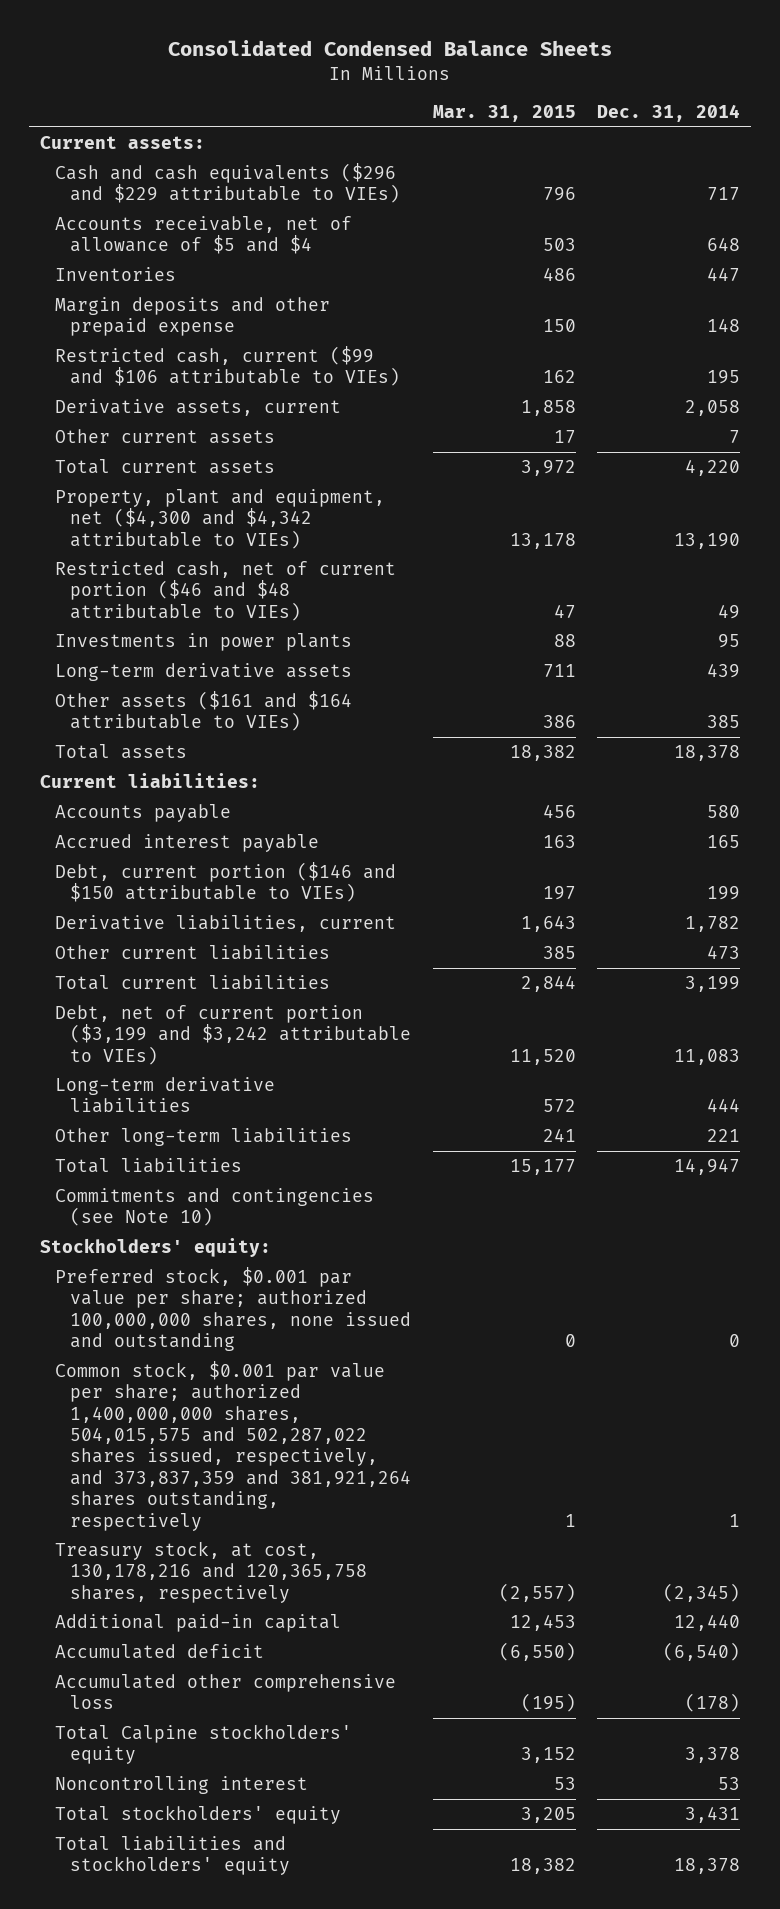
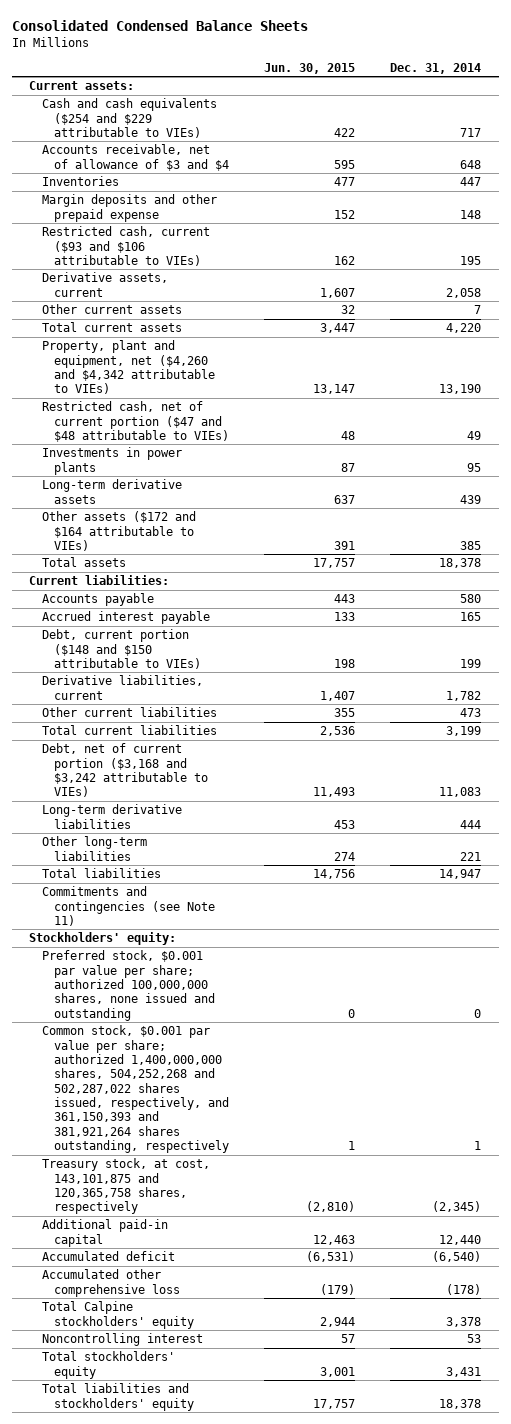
[432,105,576,123] Mar. 31, 2015 -> none
none -> [264,62,356,74] Jun. 30, 2015
[54,162,401,204] Cash and cash equivalents ($296 and $229 attributable to VIEs) -> [41,98,217,138] Cash and cash equivalents ($254 and $229 attributable to VIEs)
[54,215,352,255] Accounts receivable, net of allowance of $5 and $4 -> [41,144,230,171] Accounts receivable, net of allowance of $3 and $4
[54,345,401,387] Restricted cash, current ($99 and $106 attributable to VIEs) -> [41,226,210,266] Restricted cash, current ($93 and $106 attributable to VIEs)
[54,488,385,549] Property, plant and equipment, net ($4,300 and $4,342 attributable to VIEs) -> [41,340,216,395] Property, plant and equipment, net ($4,260 and $4,342 attributable to VIEs)
[54,560,396,621] Restricted cash, net of current portion ($46 and $48 attributable to VIEs) -> [41,401,230,442] Restricted cash, net of current portion ($47 and $48 attributable to VIEs)
[54,690,352,732] Other assets ($161 and $164 attributable to VIEs) -> [41,511,196,551] Other assets ($172 and $164 attributable to VIEs)
[54,861,396,903] Debt, current portion ($146 and $150 attributable to VIEs) -> [41,629,202,669] Debt, current portion ($148 and $150 attributable to VIEs)
[54,1004,412,1065] Debt, net of current portion ($3,199 and $3,242 attributable to VIEs) -> [41,743,209,798] Debt, net of current portion ($3,168 and $3,242 attributable to VIEs)
[54,1187,374,1227] Commitments and contingencies (see Note 10) -> [41,886,216,926] Commitments and contingencies (see Note 11)
[54,1360,412,1531] Common stock, $0.001 par value per share; authorized 1,400,000,000 shares, 504,015,575 and 502,287,022 shares issued, respectively, and 373,837,359 and 381,921,264 shares outstanding, respectively -> [41,1025,230,1154] Common stock, $0.001 par value per share; authorized 1,400,000,000 shares, 504,252,268 and 502,287,022 shares issued, respectively, and 361,150,393 and 381,921,264 shares outstanding, respectively
[54,1540,368,1603] Treasury stock, at cost, 130,178,216 and 120,365,758 shares, respectively -> [41,1158,210,1215] Treasury stock, at cost, 143,101,875 and 120,365,758 shares, respectively

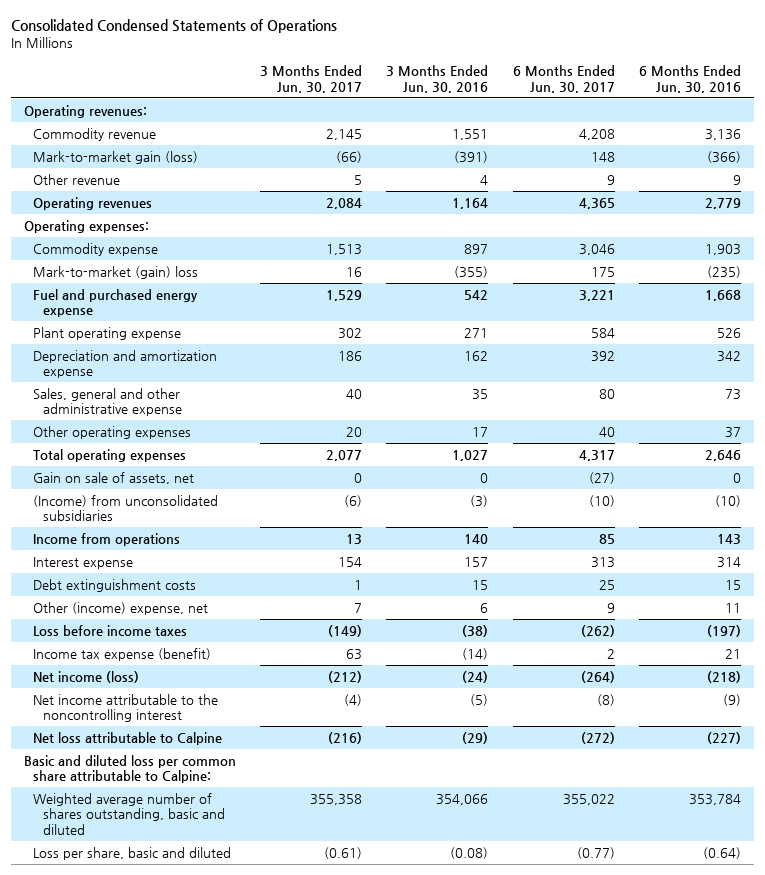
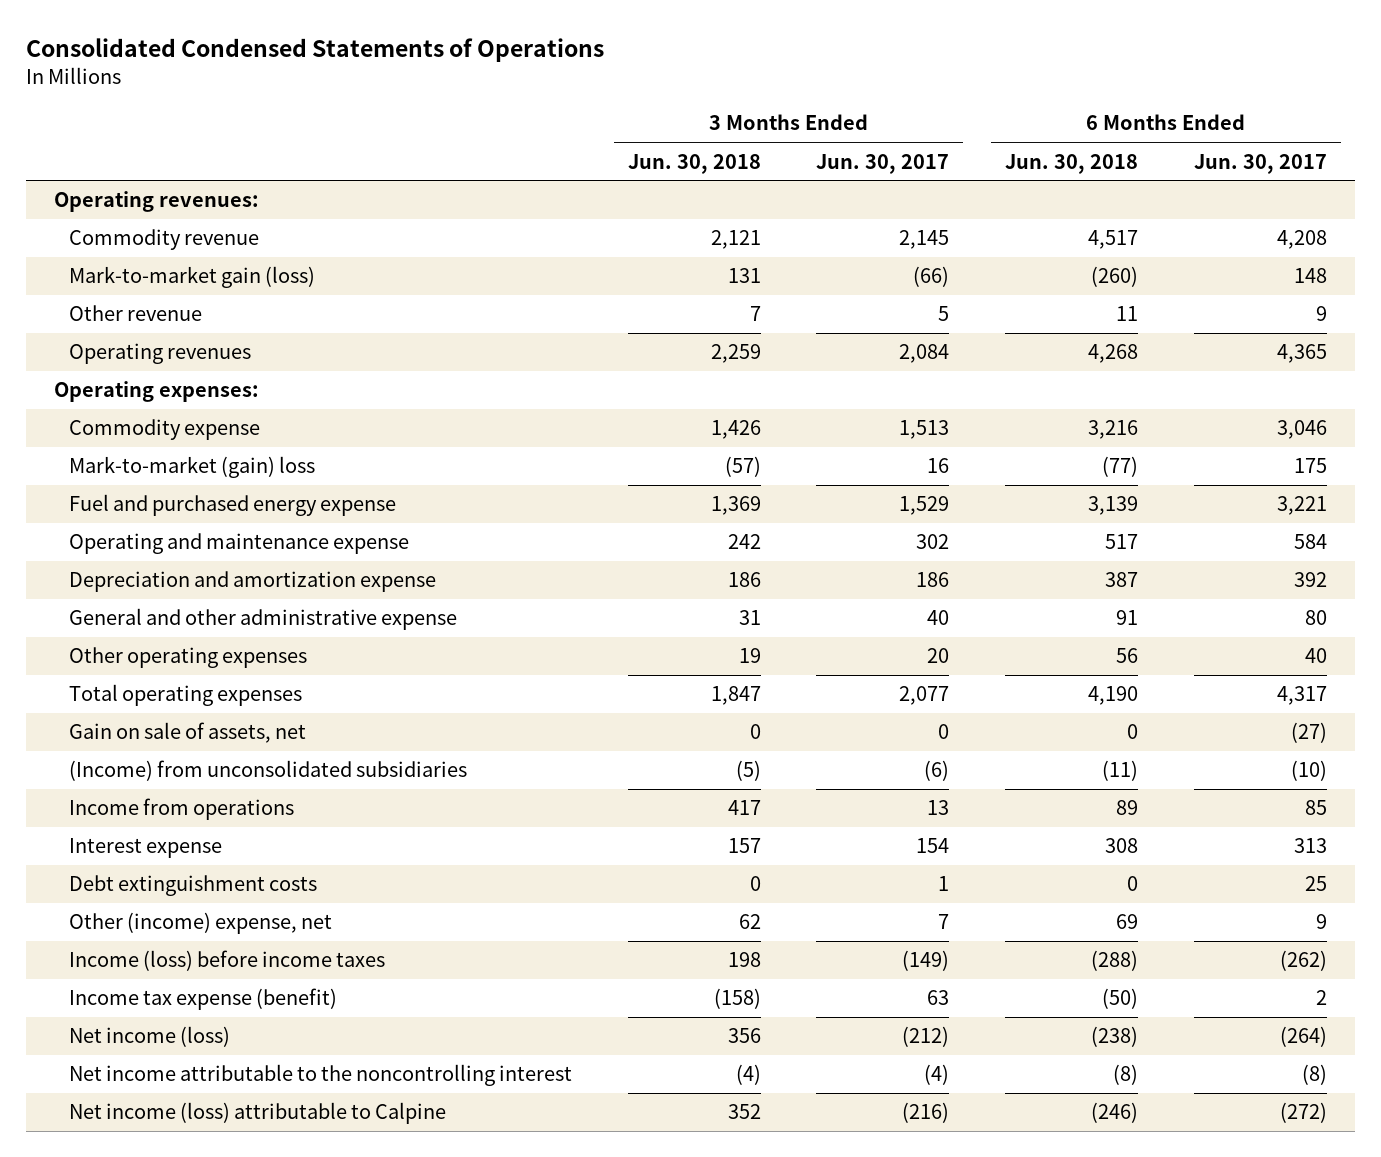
[386,65,489,93] 3 Months Ended Jun. 30, 2016 -> none
[639,65,742,93] 6 Months Ended Jun. 30, 2016 -> none
none -> [627,153,761,174] Jun. 30, 2018
none -> [1005,153,1139,174] Jun. 30, 2018
[33,326,182,340] Plant operating expense -> [69,533,410,555] Operating and maintenance expense
[33,387,183,417] Sales, general and other administrative expense -> [69,608,458,631] General and other administrative expense
[33,624,188,636] Loss before income taxes -> [69,950,386,972] Income (loss) before income taxes
[23,754,236,784] Basic and diluted loss per common share attributable to Calpine: -> none
[33,792,226,835] Weighted average number of shares outstanding, basic and diluted -> none
[33,846,232,860] Loss per share, basic and diluted -> none
[33,731,223,745] Net loss attributable to Calpine -> [69,1102,447,1125] Net income (loss) attributable to Calpine

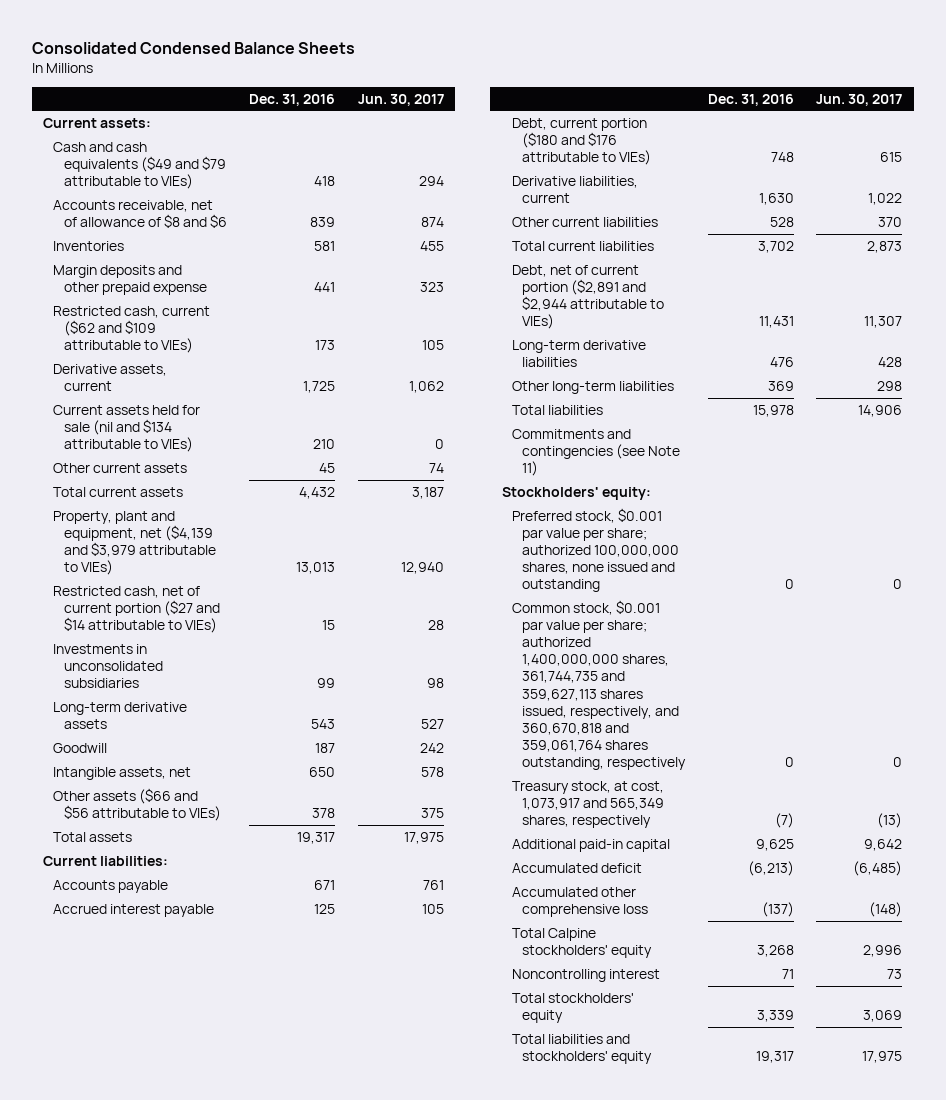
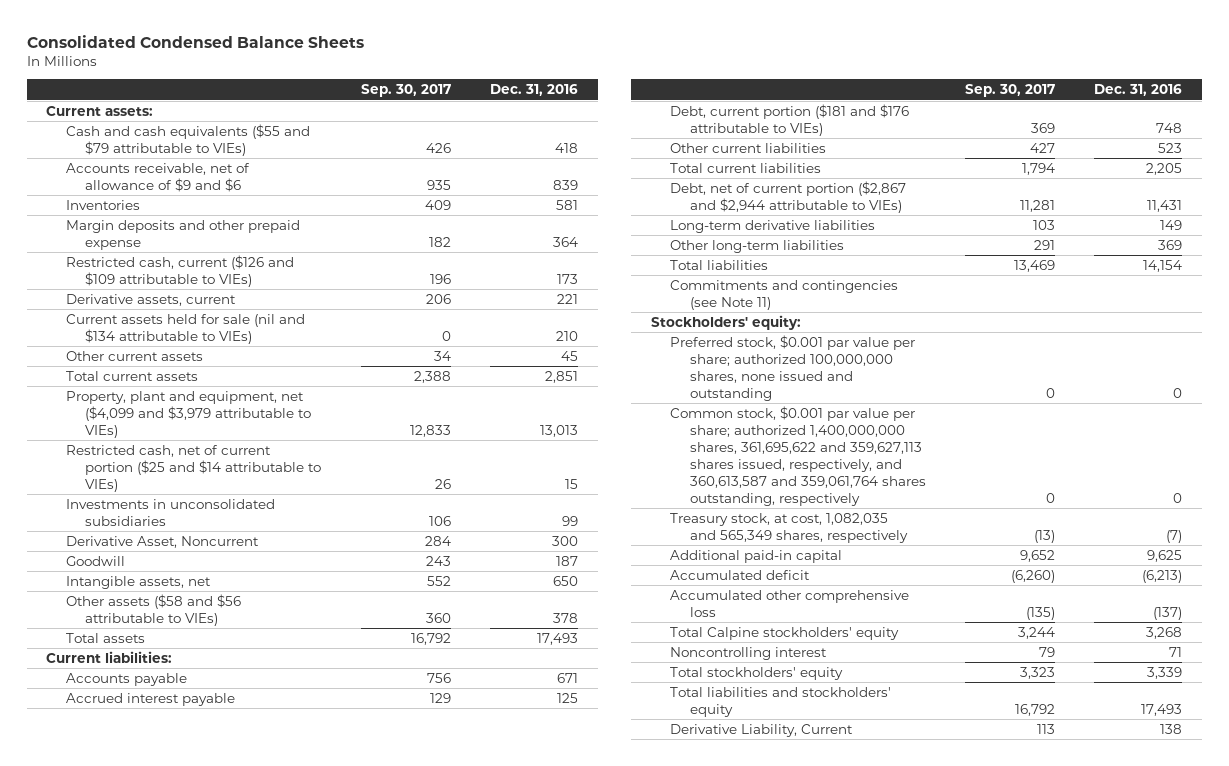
[357,93,444,106] Jun. 30, 2017 -> none
none -> [360,84,451,98] Sep. 30, 2017
[53,141,226,190] Cash and cash equivalents ($49 and $79 attributable to VIEs) -> [65,123,310,156] Cash and cash equivalents ($55 and $79 attributable to VIEs)
[53,199,227,229] Accounts receivable, net of allowance of $8 and $6 -> [65,162,250,192] Accounts receivable, net of allowance of $9 and $6
[314,282,336,293] 441 -> [552,236,578,247] 364
[53,305,211,354] Restricted cash, current ($62 and $109 attributable to VIEs) -> [65,254,294,287] Restricted cash, current ($126 and $109 attributable to VIEs)
[303,381,336,394] 1,725 -> [556,293,578,304] 221
[299,486,336,499] 4,432 -> [544,370,578,383] 2,851
[53,510,216,576] Property, plant and equipment, net ($4,139 and $3,979 attributable to VIEs) -> [65,390,312,438] Property, plant and equipment, net ($4,099 and $3,979 attributable to VIEs)
[53,585,220,634] Restricted cash, net of current portion ($27 and $14 attributable to VIEs) -> [65,444,322,492] Restricted cash, net of current portion ($25 and $14 attributable to VIEs)
[53,701,188,730] Long-term derivative assets -> none
none -> [65,535,259,548] Derivative Asset, Noncurrent
[53,787,221,822] Other assets ($66 and $56 attributable to VIEs) -> [65,593,241,626] Other assets ($58 and $56 attributable to VIEs)
[297,831,336,844] 19,317 -> [536,632,578,645] 17,493
[511,175,638,204] Derivative liabilities, current -> none
[511,117,652,166] Debt, current portion ($180 and $176 attributable to VIEs) -> [670,103,910,136] Debt, current portion ($181 and $176 attributable to VIEs)
[769,216,794,227] 528 -> [1158,142,1183,153] 523
[757,240,794,253] 3,702 -> [1146,162,1183,175] 2,205
[511,264,665,330] Debt, net of current portion ($2,891 and $2,944 attributable to VIEs) -> [670,180,907,213] Debt, net of current portion ($2,867 and $2,944 attributable to VIEs)
[769,357,794,368] 476 -> [1160,219,1183,230] 149
[752,404,794,417] 15,978 -> [1143,259,1183,272] 14,154
[511,599,687,771] Common stock, $0.001 par value per share; authorized 1,400,000,000 shares, 361,744,735 and 359,627,113 shares issued, respectively, and 360,670,818 and 359,061,764 shares outstanding, respectively -> [670,405,926,506] Common stock, $0.001 par value per share; authorized 1,400,000,000 shares, 361,695,622 and 359,627,113 shares issued, respectively, and 360,613,587 and 359,061,764 shares outstanding, respectively
[511,780,665,829] Treasury stock, at cost, 1,073,917 and 565,349 shares, respectively -> [670,512,908,543] Treasury stock, at cost, 1,082,035 and 565,349 shares, respectively
[755,1051,794,1064] 19,317 -> [1141,703,1183,716] 17,493
none -> [670,723,854,737] Derivative Liability, Current

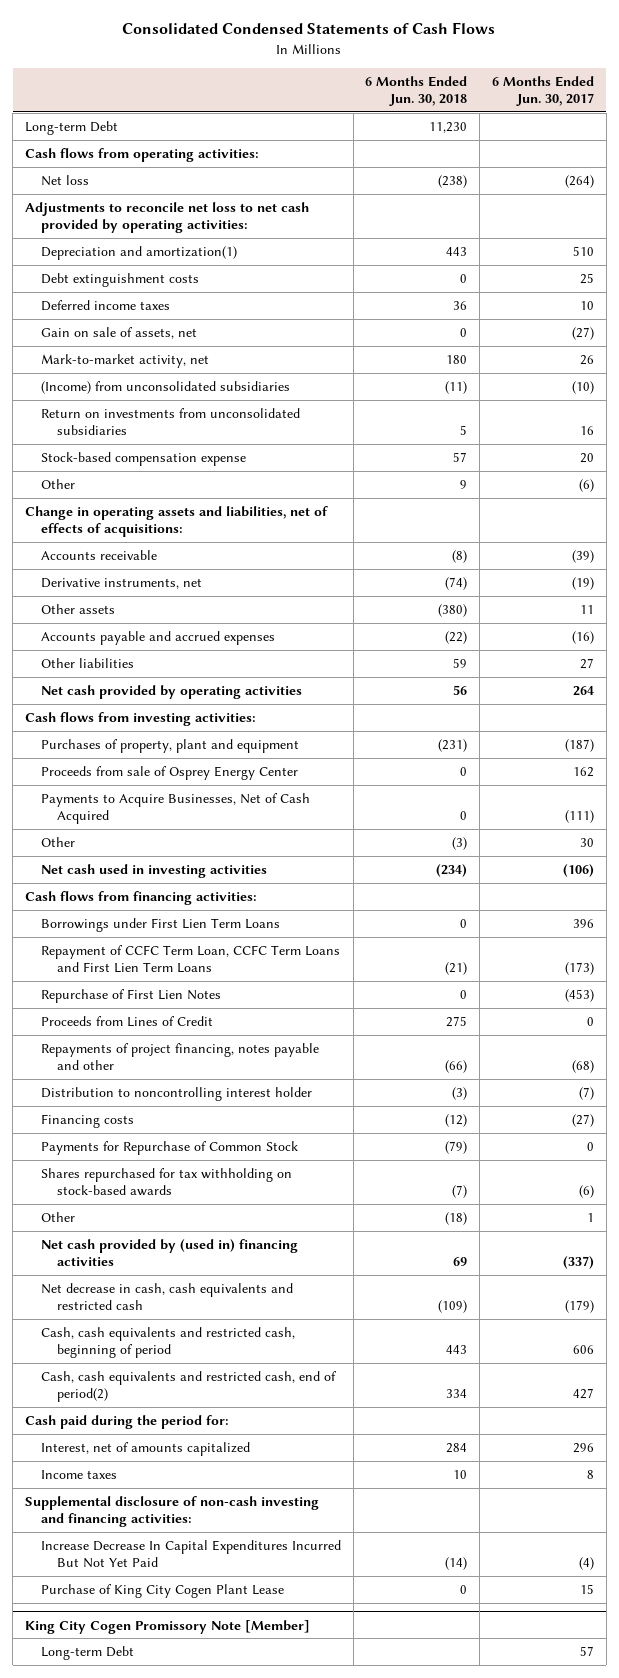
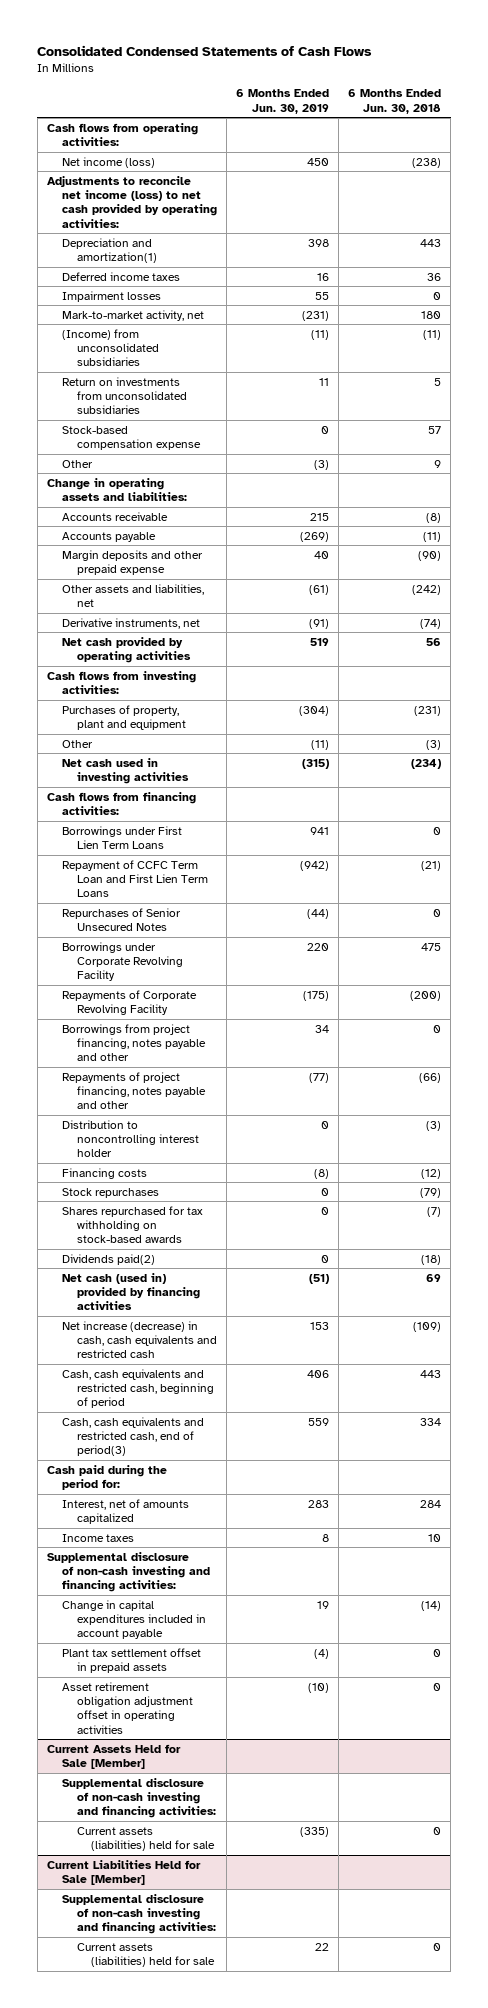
[491,75,594,107] 6 Months Ended Jun. 30, 2017 -> none
none -> [236,89,330,114] 6 Months Ended Jun. 30, 2019
[24,120,118,135] Long-term Debt -> none
[41,174,90,186] Net loss -> [61,156,155,168] Net income (loss)
[24,201,309,234] Adjustments to reconcile net loss to net cash provided by operating activities: -> [46,175,217,228] Adjustments to reconcile net income (loss) to net cash provided by operating activities:
[41,272,200,287] Debt extinguishment costs -> none
[41,326,198,339] Gain on sale of assets, net -> none
none -> [61,290,161,302] Impairment losses
[24,505,328,538] Change in operating assets and liabilities, net of effects of acquisitions: -> [46,477,187,502] Change in operating assets and liabilities:
none -> [61,531,156,542] Accounts payable
none -> [61,549,203,576] Margin deposits and other prepaid expense
none -> [61,583,204,608] Other assets and liabilities, net
[41,603,116,614] Other assets -> none
[41,630,276,645] Accounts payable and accrued expenses -> none
[41,657,135,668] Other liabilities -> none
[41,765,299,780] Proceeds from sale of Osprey Energy Center -> none
[41,792,311,825] Payments to Acquire Businesses, Net of Cash Acquired -> none
[41,988,222,1003] Repurchase of First Lien Notes -> none
[41,1015,214,1027] Proceeds from Lines of Credit -> none
[41,944,341,974] Repayment of CCFC Term Loan, CCFC Term Loans and First Lien Term Loans -> [61,859,208,898] Repayment of CCFC Term Loan and First Lien Term Loans
none -> [61,907,181,932] Repurchases of Senior Unsecured Notes
none -> [61,941,183,982] Borrowings under Corporate Revolving Facility
none -> [61,989,197,1016] Repayments of Corporate Revolving Facility
none -> [61,1023,206,1062] Borrowings from project financing, notes payable and other
[41,1140,299,1155] Payments for Repurchase of Common Stock -> [61,1187,159,1198] Stock repurchases
[41,1211,76,1222] Other -> none
none -> [61,1253,155,1265] Dividends paid(2)
[41,1238,299,1267] Net cash provided by (used in) financing activities -> [61,1272,200,1311] Net cash (used in) provided by financing activities
[41,1282,294,1311] Net decrease in cash, cash equivalents and restricted cash -> [61,1320,217,1359] Net increase (decrease) in cash, cash equivalents and restricted cash
[41,1370,338,1403] Cash, cash equivalents and restricted cash, end of period(2) -> [61,1416,204,1457] Cash, cash equivalents and restricted cash, end of period(3)
[41,1539,342,1569] Increase Decrease In Capital Expenditures Incurred But Not Yet Paid -> none
[41,1583,285,1598] Purchase of King City Cogen Plant Lease -> none
[24,1619,310,1634] King City Cogen Promissory Note [Member] -> none
[41,1645,135,1660] Long-term Debt -> none
none -> [61,1599,206,1640] Change in capital expenditures included in account payable
none -> [61,1647,201,1674] Plant tax settlement offset in prepaid assets
none -> [61,1681,193,1734] Asset retirement obligation adjustment offset in operating activities
none -> [46,1743,181,1770] Current Assets Held for Sale [Member]
none -> [61,1777,216,1819] Supplemental disclosure of non-cash investing and financing activities:
none -> [76,1826,216,1852] Current assets (liabilities) held for sale
none -> [46,1859,201,1886] Current Liabilities Held for Sale [Member]
none -> [61,1893,216,1935] Supplemental disclosure of non-cash investing and financing activities:
none -> [76,1942,216,1968] Current assets (liabilities) held for sale

